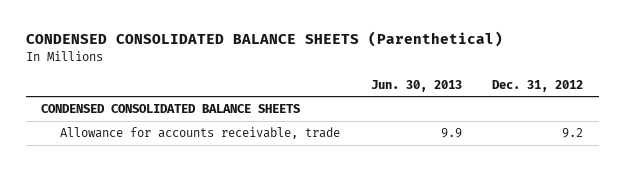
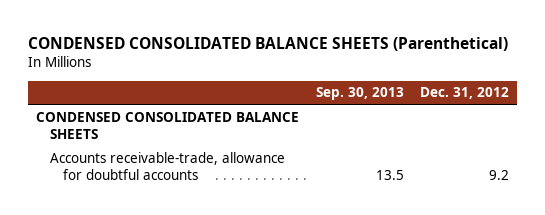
[370,79,462,92] Jun. 30, 2013 -> none
none -> [315,87,404,101] Sep. 30, 2013
[60,127,341,140] Allowance for accounts receivable, trade -> [49,151,285,180] Accounts receivable-trade, allowance for doubtful accounts

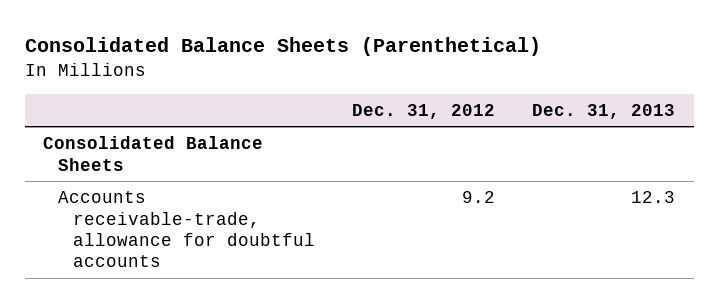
[28,37,509,52] CONDENSED CONSOLIDATED BALANCE SHEETS (Parenthetical) -> [24,37,541,57] Consolidated Balance Sheets (Parenthetical)
[315,87,404,101] Sep. 30, 2013 -> none
none -> [532,103,676,119] Dec. 31, 2013
[36,111,300,139] CONDENSED CONSOLIDATED BALANCE SHEETS -> [43,136,264,171] Consolidated Balance Sheets

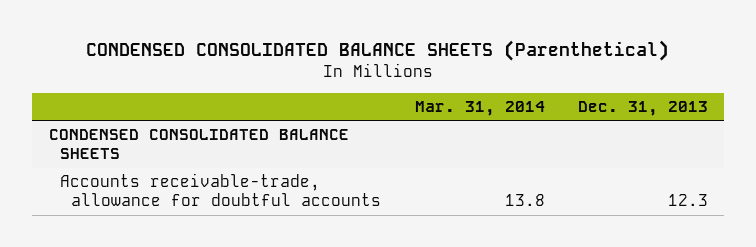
[24,37,541,57] Consolidated Balance Sheets (Parenthetical) -> [86,40,670,62] CONDENSED CONSOLIDATED BALANCE SHEETS (Parenthetical)
[352,103,496,119] Dec. 31, 2012 -> none
none -> [414,100,545,116] Mar. 31, 2014
[43,136,264,171] Consolidated Balance Sheets -> [48,129,349,160] CONDENSED CONSOLIDATED BALANCE SHEETS

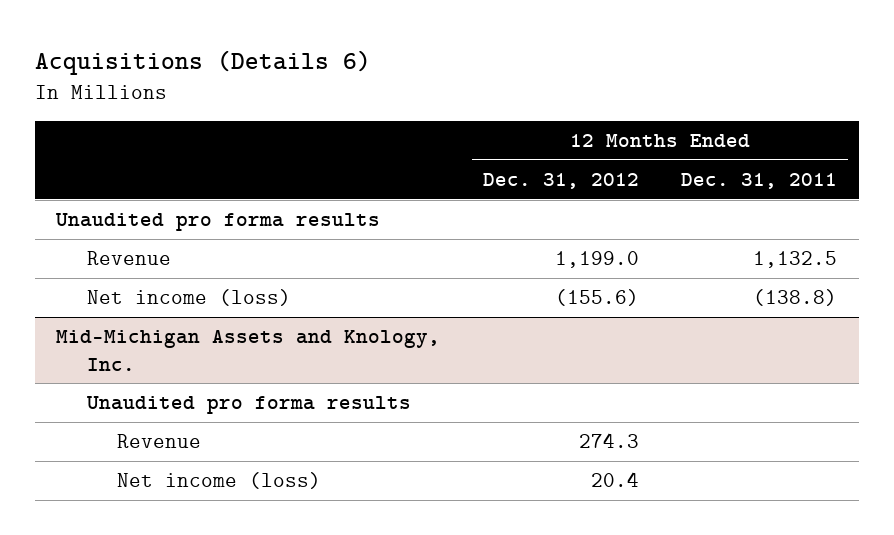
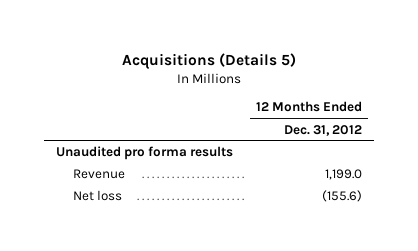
[35,50,372,76] Acquisitions (Details 6) -> [121,52,296,69] Acquisitions (Details 5)
[681,172,838,189] Dec. 31, 2011 -> none
[56,330,441,371] Mid-Michigan Assets and Knology, Inc. -> none
[85,396,411,415] Unaudited pro forma results -> none
[117,434,202,449] Revenue -> none
[117,472,322,490] Net income (loss) -> none
[86,289,291,307] Net income (loss) -> [73,190,123,202] Net loss

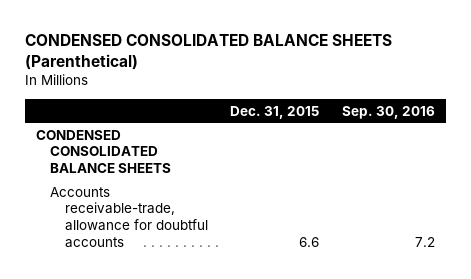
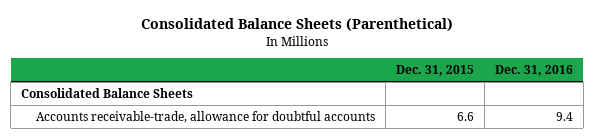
[24,33,392,70] CONDENSED CONSOLIDATED BALANCE SHEETS (Parenthetical) -> [140,18,453,32] Consolidated Balance Sheets (Parenthetical)
[341,105,435,119] Sep. 30, 2016 -> none
none -> [494,64,573,76] Dec. 31, 2016
[35,129,172,174] CONDENSED CONSOLIDATED BALANCE SHEETS -> [21,87,194,98] Consolidated Balance Sheets

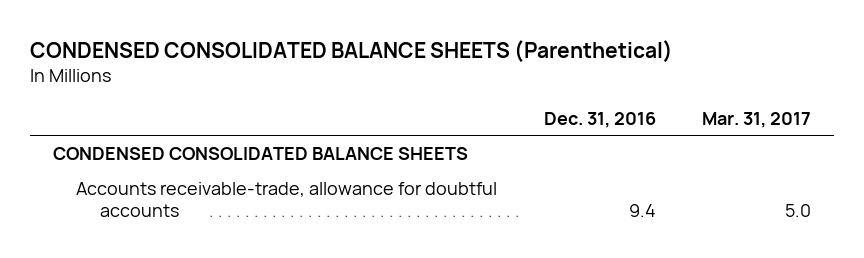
[140,18,453,32] Consolidated Balance Sheets (Parenthetical) -> [29,40,673,63] CONDENSED CONSOLIDATED BALANCE SHEETS (Parenthetical)
[395,64,474,76] Dec. 31, 2015 -> none
none -> [701,111,811,128] Mar. 31, 2017
[21,87,194,98] Consolidated Balance Sheets -> [52,146,468,160] CONDENSED CONSOLIDATED BALANCE SHEETS

